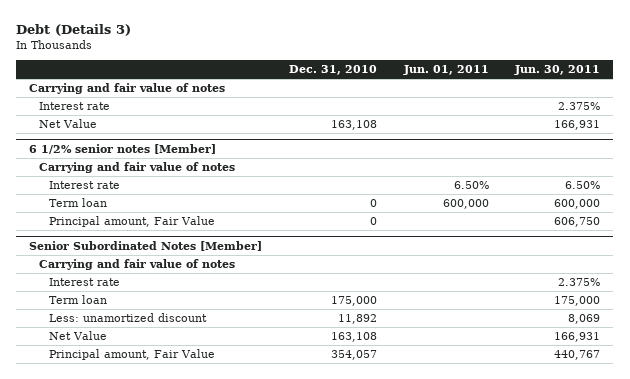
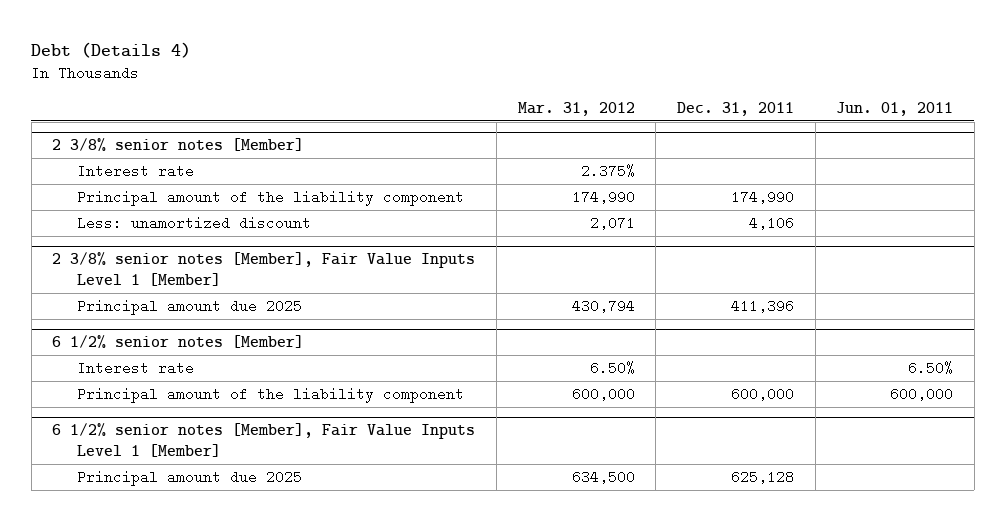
[16,23,132,36] Debt (Details 3) -> [31,42,192,59] Debt (Details 4)
[288,65,377,76] Dec. 31, 2010 -> none
[514,65,601,76] Jun. 30, 2011 -> none
none -> [517,101,635,116] Mar. 31, 2012
none -> [676,101,794,116] Dec. 31, 2011
[29,83,226,95] Carrying and fair value of notes -> none
[39,102,111,111] Interest rate -> none
[39,119,98,129] Net Value -> none
none -> [52,138,305,152] 2 3/8% senior notes [Member]
none -> [76,164,194,179] Interest rate
none -> [76,190,464,207] Principal amount of the liability component
none -> [76,216,311,231] Less: unamortized discount
none -> [52,252,476,286] 2 3/8% senior notes [Member], Fair Value Inputs Level 1 [Member]
none -> [76,299,302,316] Principal amount due 2025
[39,162,236,174] Carrying and fair value of notes -> none
[49,216,216,228] Principal amount, Fair Value -> none
[29,240,263,251] Senior Subordinated Notes [Member] -> none
[39,259,236,271] Carrying and fair value of notes -> none
[49,278,121,287] Interest rate -> none
[49,295,108,305] Term loan -> none
[49,313,208,323] Less: unamortized discount -> none
[49,331,108,341] Net Value -> none
[49,349,216,361] Principal amount, Fair Value -> none
[49,198,108,208] Term loan -> [76,387,464,404] Principal amount of the liability component
none -> [52,423,476,457] 6 1/2% senior notes [Member], Fair Value Inputs Level 1 [Member]
none -> [76,470,302,487] Principal amount due 2025

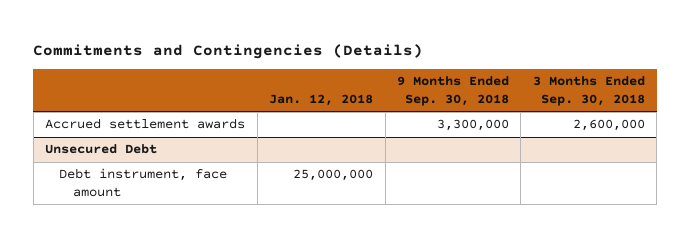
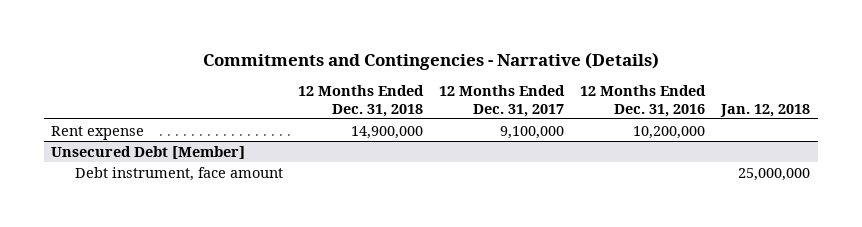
[33,43,424,59] Commitments and Contingencies (Details) -> [202,52,659,71] Commitments and Contingencies - Narrative (Details)
[396,76,509,106] 9 Months Ended Sep. 30, 2018 -> none
[532,76,645,106] 3 Months Ended Sep. 30, 2018 -> none
none -> [298,85,425,117] 12 Months Ended Dec. 31, 2018
none -> [439,85,566,117] 12 Months Ended Dec. 31, 2017
none -> [580,85,707,117] 12 Months Ended Dec. 31, 2016
[45,118,246,130] Accrued settlement awards -> none
none -> [51,125,145,140] Rent expense
[45,144,158,155] Unsecured Debt -> [51,145,246,159] Unsecured Debt [Member]

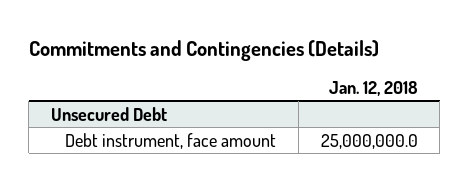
[202,52,659,71] Commitments and Contingencies - Narrative (Details) -> [28,40,379,62] Commitments and Contingencies (Details)
[298,85,425,117] 12 Months Ended Dec. 31, 2018 -> none
[439,85,566,117] 12 Months Ended Dec. 31, 2017 -> none
[580,85,707,117] 12 Months Ended Dec. 31, 2016 -> none
[51,125,145,140] Rent expense -> none
[51,145,246,159] Unsecured Debt [Member] -> [50,106,167,121] Unsecured Debt
[738,167,811,181] 25,000,000 -> [320,133,418,149] 25,000,000.0

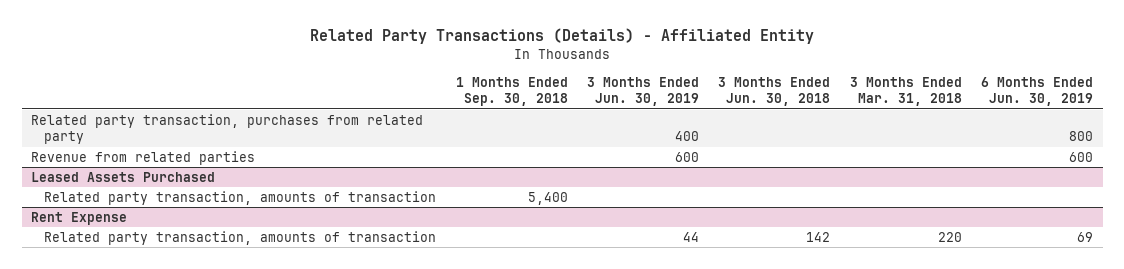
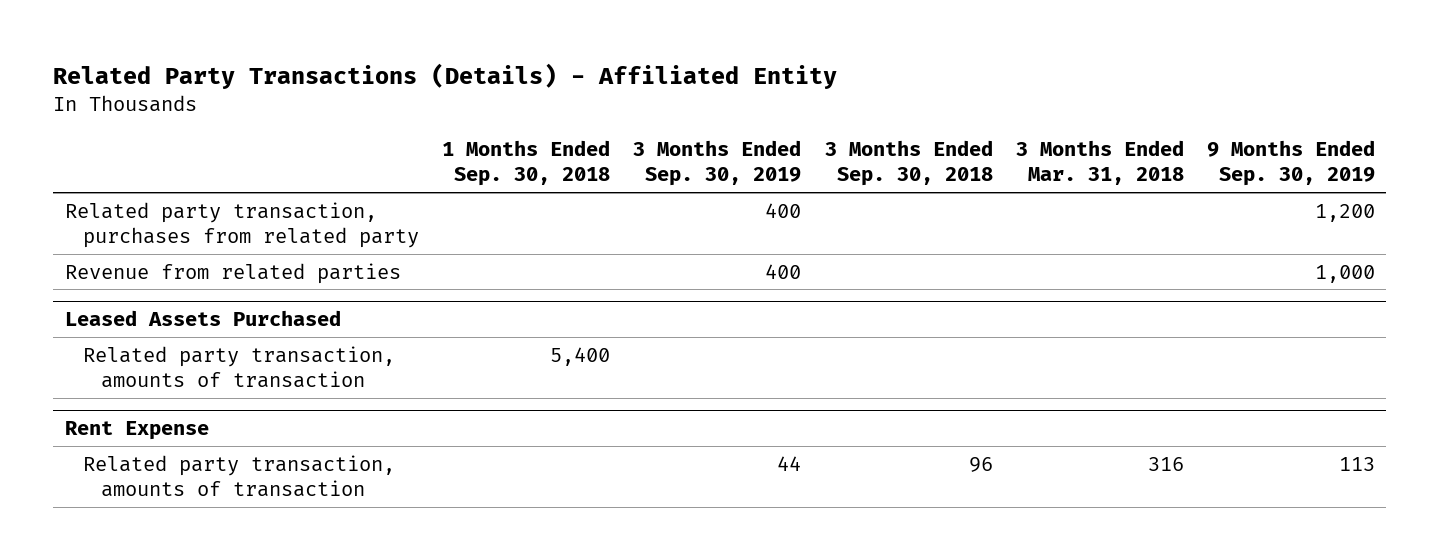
[586,76,699,107] 3 Months Ended Jun. 30, 2019 -> none
[718,76,831,107] 3 Months Ended Jun. 30, 2018 -> none
[980,76,1093,107] 6 Months Ended Jun. 30, 2019 -> none
none -> [633,140,802,187] 3 Months Ended Sep. 30, 2019
none -> [824,140,993,187] 3 Months Ended Sep. 30, 2018
none -> [1206,140,1375,187] 9 Months Ended Sep. 30, 2019
[937,231,962,242] 220 -> [1147,456,1184,471] 316

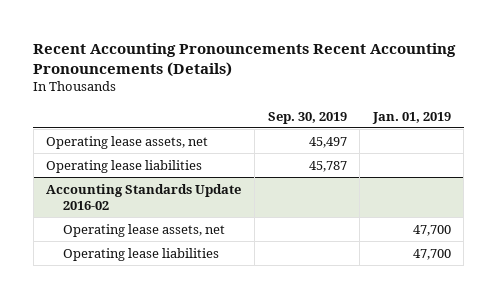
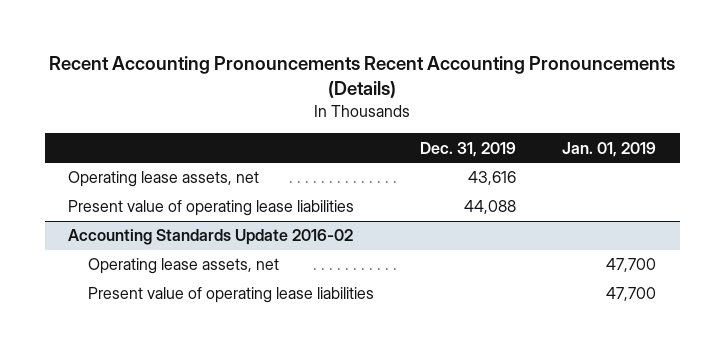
[267,111,347,124] Sep. 30, 2019 -> none
none -> [420,141,517,157] Dec. 31, 2019
[46,159,203,173] Operating lease liabilities -> [67,200,354,217] Present value of operating lease liabilities
[63,247,220,261] Operating lease liabilities -> [87,287,374,304] Present value of operating lease liabilities

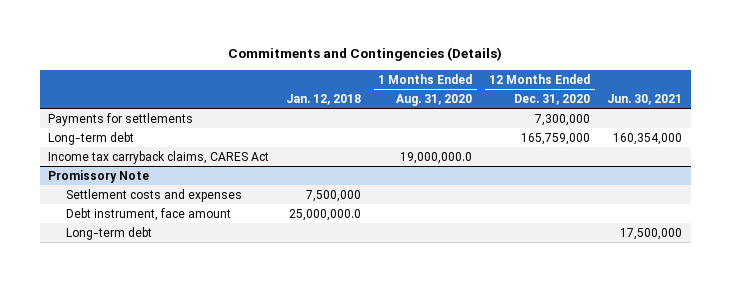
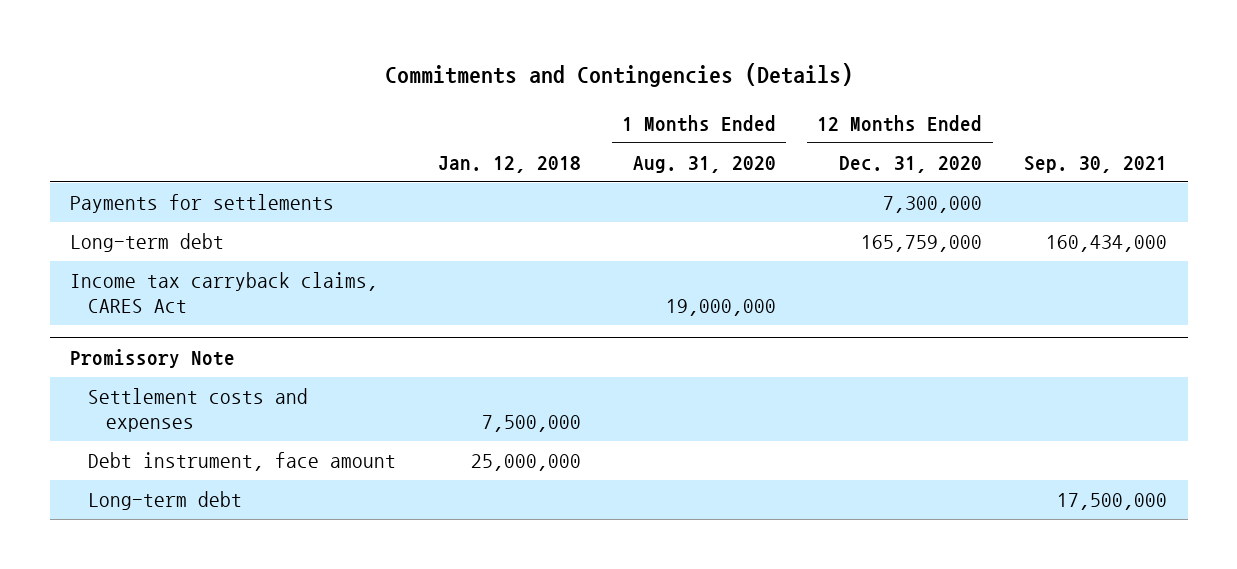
[607,93,683,105] Jun. 30, 2021 -> none
none -> [1023,155,1167,173] Sep. 30, 2021
[400,151,473,164] 19,000,000.0 -> [666,298,777,316] 19,000,000
[289,208,362,221] 25,000,000.0 -> [470,454,581,472] 25,000,000

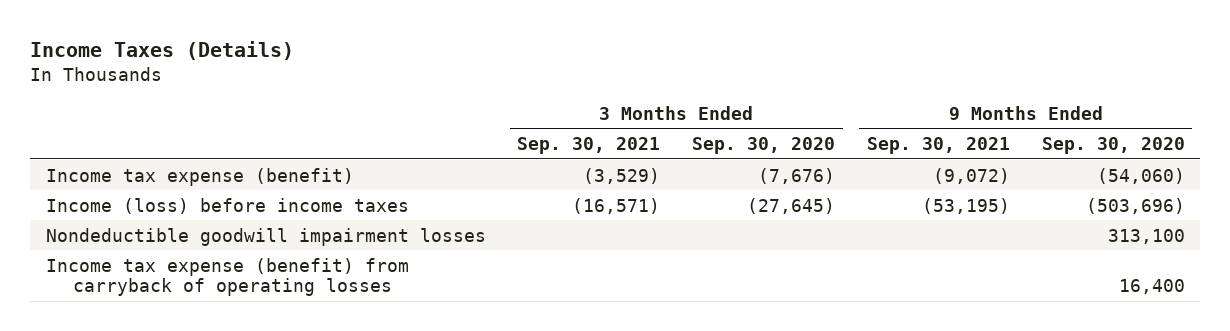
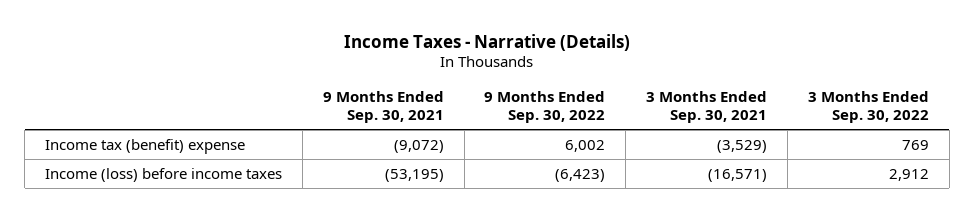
[29,41,294,61] Income Taxes (Details) -> [343,33,630,51] Income Taxes - Narrative (Details)
[692,136,836,154] Sep. 30, 2020 -> none
[1041,136,1185,154] Sep. 30, 2020 -> none
none -> [484,91,606,123] 9 Months Ended Sep. 30, 2022
none -> [808,91,930,123] 3 Months Ended Sep. 30, 2022
[45,167,354,186] Income tax expense (benefit) -> [44,138,245,154] Income tax (benefit) expense
[45,227,486,246] Nondeductible goodwill impairment losses -> none
[45,257,409,296] Income tax expense (benefit) from carryback of operating losses -> none

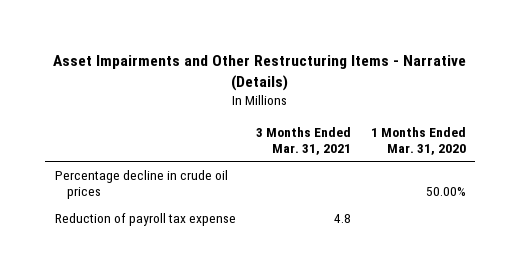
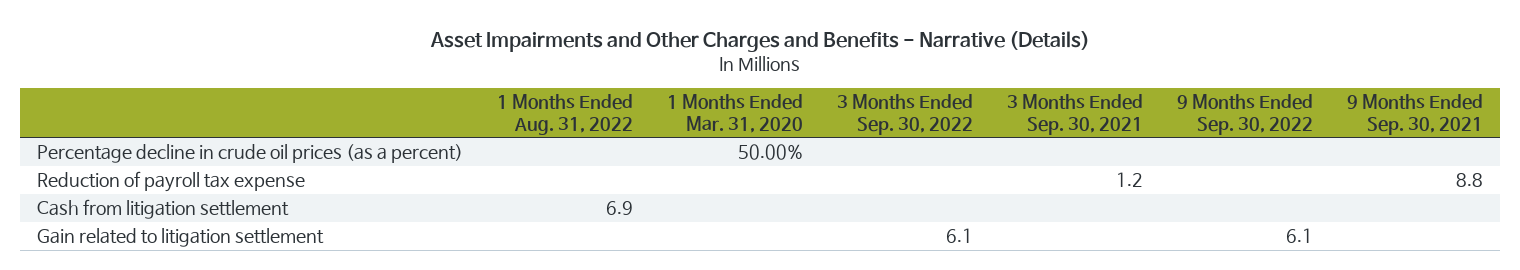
[53,54,467,91] Asset Impairments and Other Restructuring Items - Narrative (Details) -> [429,30,1090,52] Asset Impairments and Other Charges and Benefits - Narrative (Details)
[255,126,351,155] 3 Months Ended Mar. 31, 2021 -> none
none -> [496,94,633,135] 1 Months Ended Aug. 31, 2022
none -> [836,94,973,135] 3 Months Ended Sep. 30, 2022
none -> [1006,94,1143,135] 3 Months Ended Sep. 30, 2021
none -> [1176,94,1313,135] 9 Months Ended Sep. 30, 2022
none -> [1346,94,1483,135] 9 Months Ended Sep. 30, 2021
[54,170,228,200] Percentage decline in crude oil prices -> [36,144,463,164] Percentage decline in crude oil prices (as a percent)
none -> [36,199,289,220] Cash from litigation settlement
none -> [36,228,324,248] Gain related to litigation settlement

